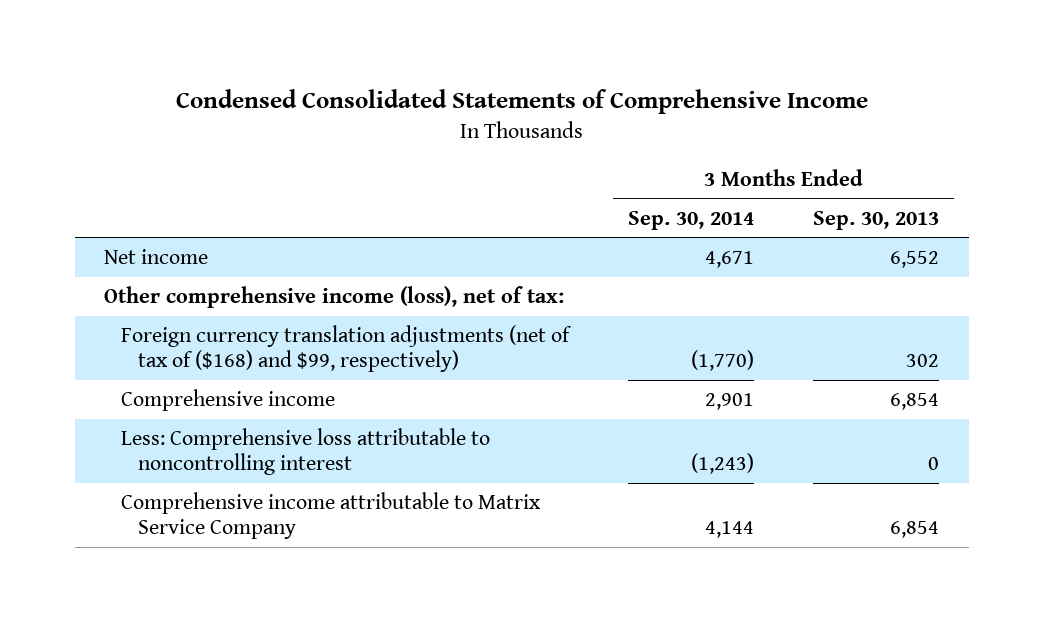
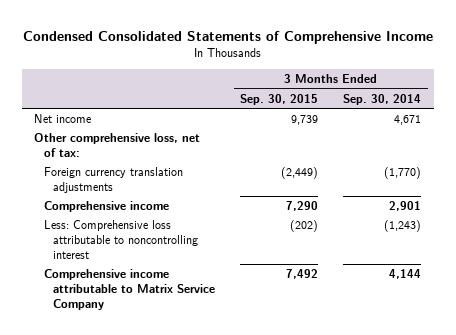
[813,210,940,230] Sep. 30, 2013 -> none
none -> [240,93,319,105] Sep. 30, 2015
[104,286,565,309] Other comprehensive income (loss), net of tax: -> [34,133,201,157] Other comprehensive loss, net of tax:
[120,325,572,373] Foreign currency translation adjustments (net of tax of ($168) and $99, respectively) -> [43,167,183,193] Foreign currency translation adjustments

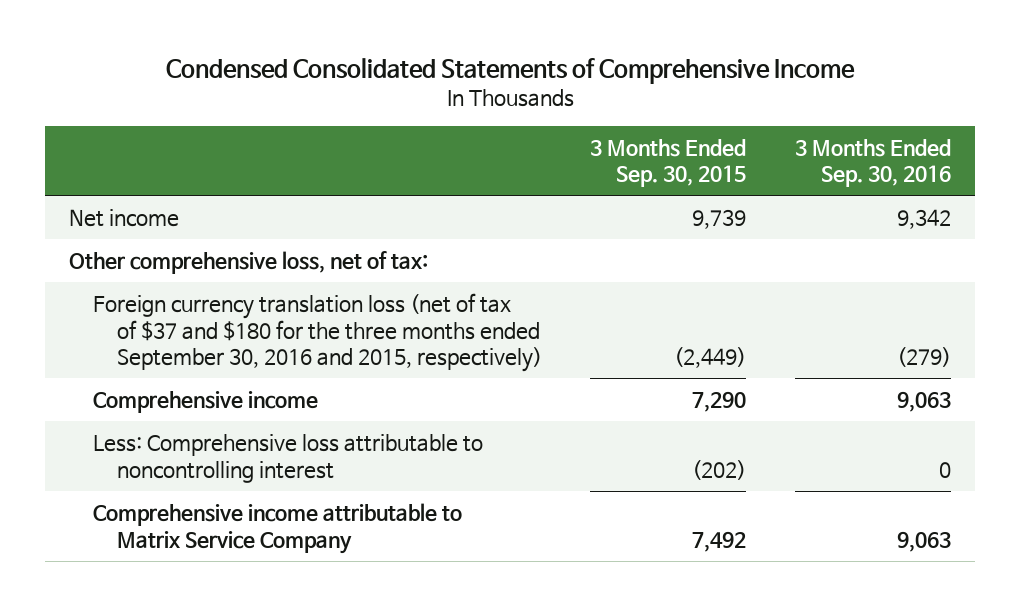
[343,93,422,105] Sep. 30, 2014 -> none
none -> [794,138,951,188] 3 Months Ended Sep. 30, 2016
[43,167,183,193] Foreign currency translation adjustments -> [92,292,542,373] Foreign currency translation loss (net of tax of $37 and $180 for the three months ended September 30, 2016 and 2015, respectively)

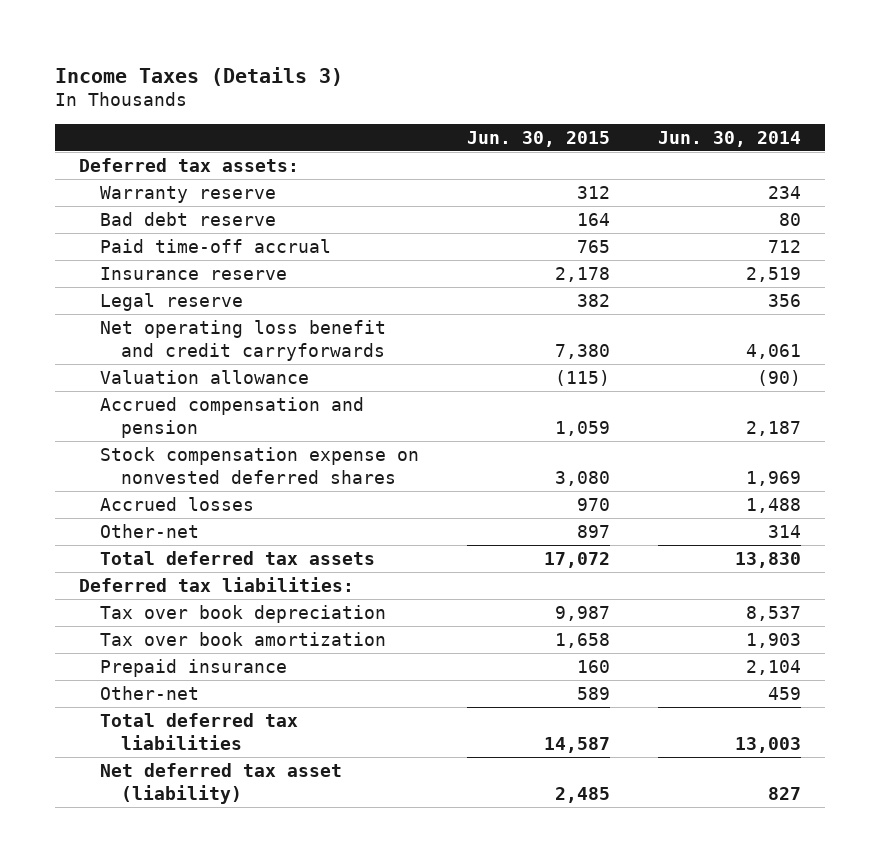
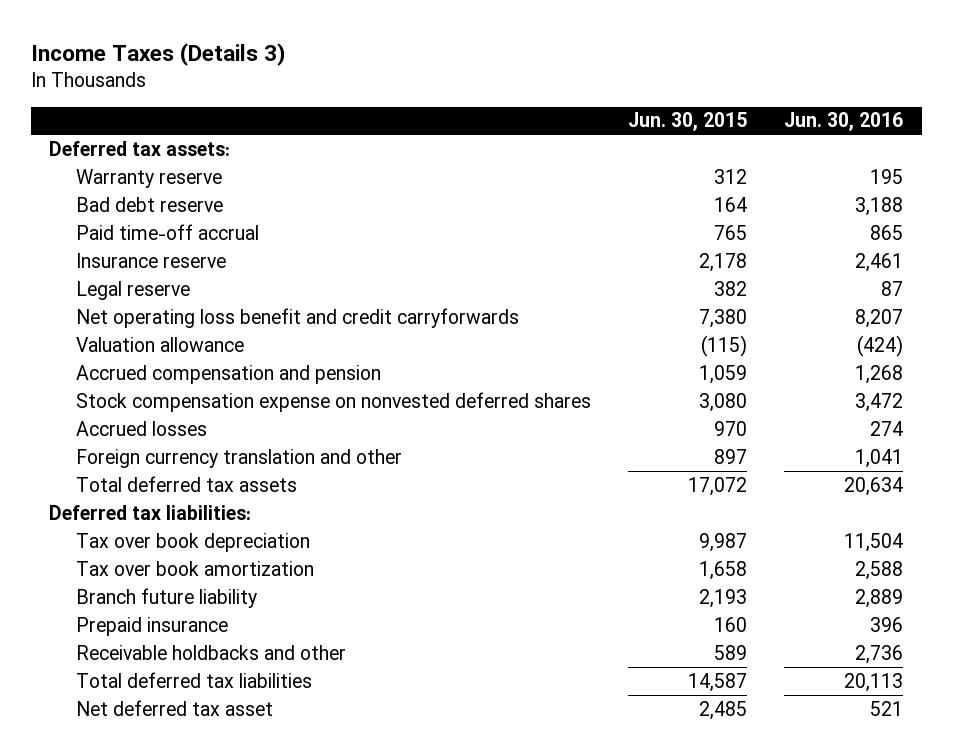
[657,130,801,147] Jun. 30, 2014 -> none
none -> [784,112,904,132] Jun. 30, 2016
[100,524,200,539] Other-net -> [75,448,402,468] Foreign currency translation and other
none -> [75,587,257,608] Branch future liability
[100,686,200,701] Other-net -> [75,644,346,660] Receivable holdbacks and other
[100,763,343,804] Net deferred tax asset (liability) -> [75,699,273,716] Net deferred tax asset

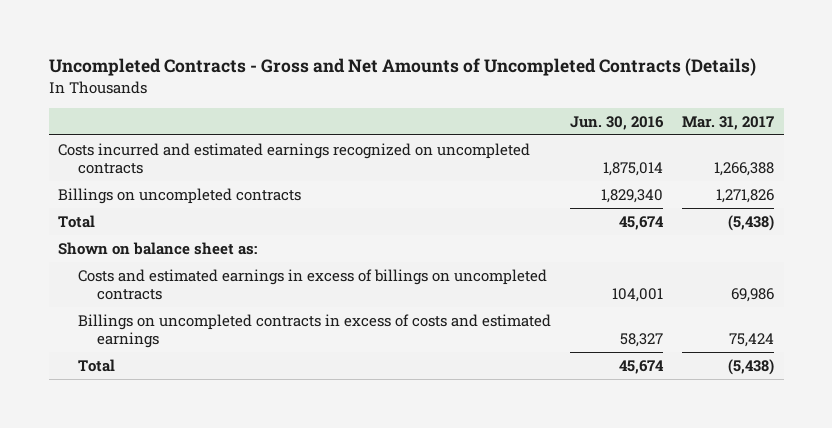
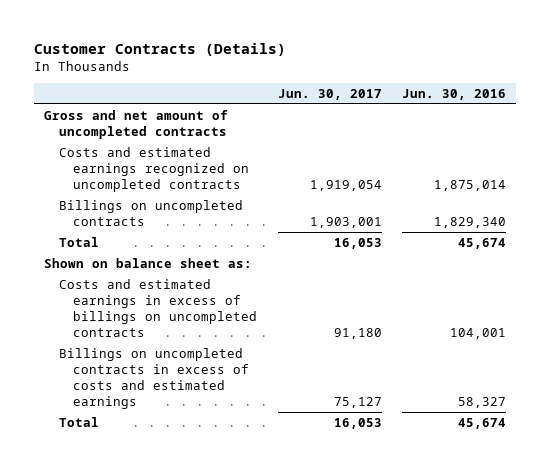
[48,58,756,77] Uncompleted Contracts - Gross and Net Amounts of Uncompleted Contracts (Details) -> [34,42,287,56] Customer Contracts (Details)
[681,115,774,130] Mar. 31, 2017 -> none
none -> [277,89,382,101] Jun. 30, 2017
none -> [44,109,229,139] Gross and net amount of uncompleted contracts
[58,142,531,174] Costs incurred and estimated earnings recognized on uncompleted contracts -> [58,146,250,192] Costs and estimated earnings recognized on uncompleted contracts

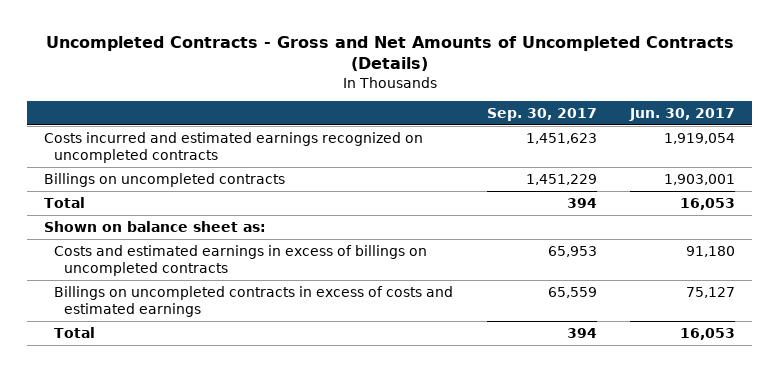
[34,42,287,56] Customer Contracts (Details) -> [45,36,734,72] Uncompleted Contracts - Gross and Net Amounts of Uncompleted Contracts (Details)
[402,89,507,101] Jun. 30, 2016 -> none
none -> [486,107,597,121] Sep. 30, 2017
[44,109,229,139] Gross and net amount of uncompleted contracts -> none
[58,146,250,192] Costs and estimated earnings recognized on uncompleted contracts -> [44,131,424,163] Costs incurred and estimated earnings recognized on uncompleted contracts

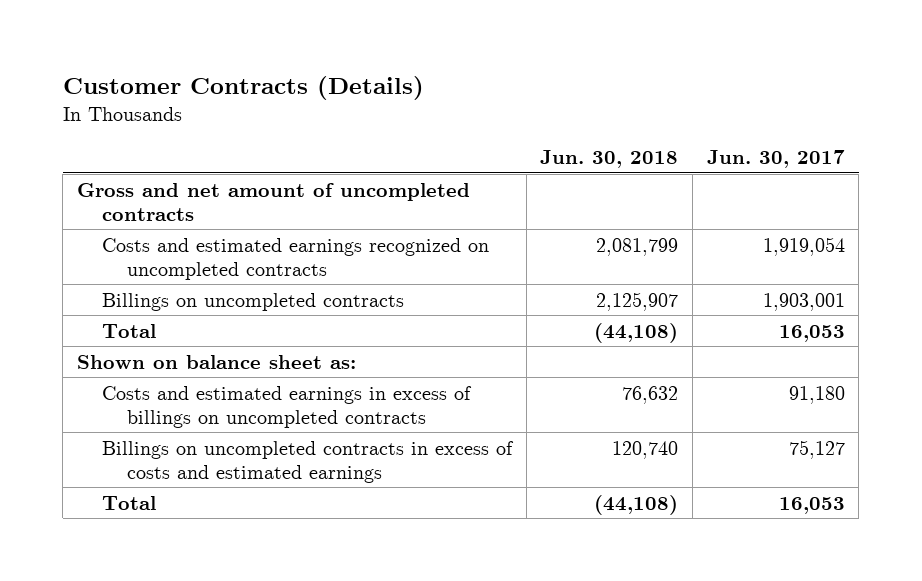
[45,36,734,72] Uncompleted Contracts - Gross and Net Amounts of Uncompleted Contracts (Details) -> [62,76,424,101] Customer Contracts (Details)
[486,107,597,121] Sep. 30, 2017 -> none
none -> [540,150,679,169] Jun. 30, 2018
none -> [76,182,470,221] Gross and net amount of uncompleted contracts
[44,131,424,163] Costs incurred and estimated earnings recognized on uncompleted contracts -> [102,237,490,280] Costs and estimated earnings recognized on uncompleted contracts

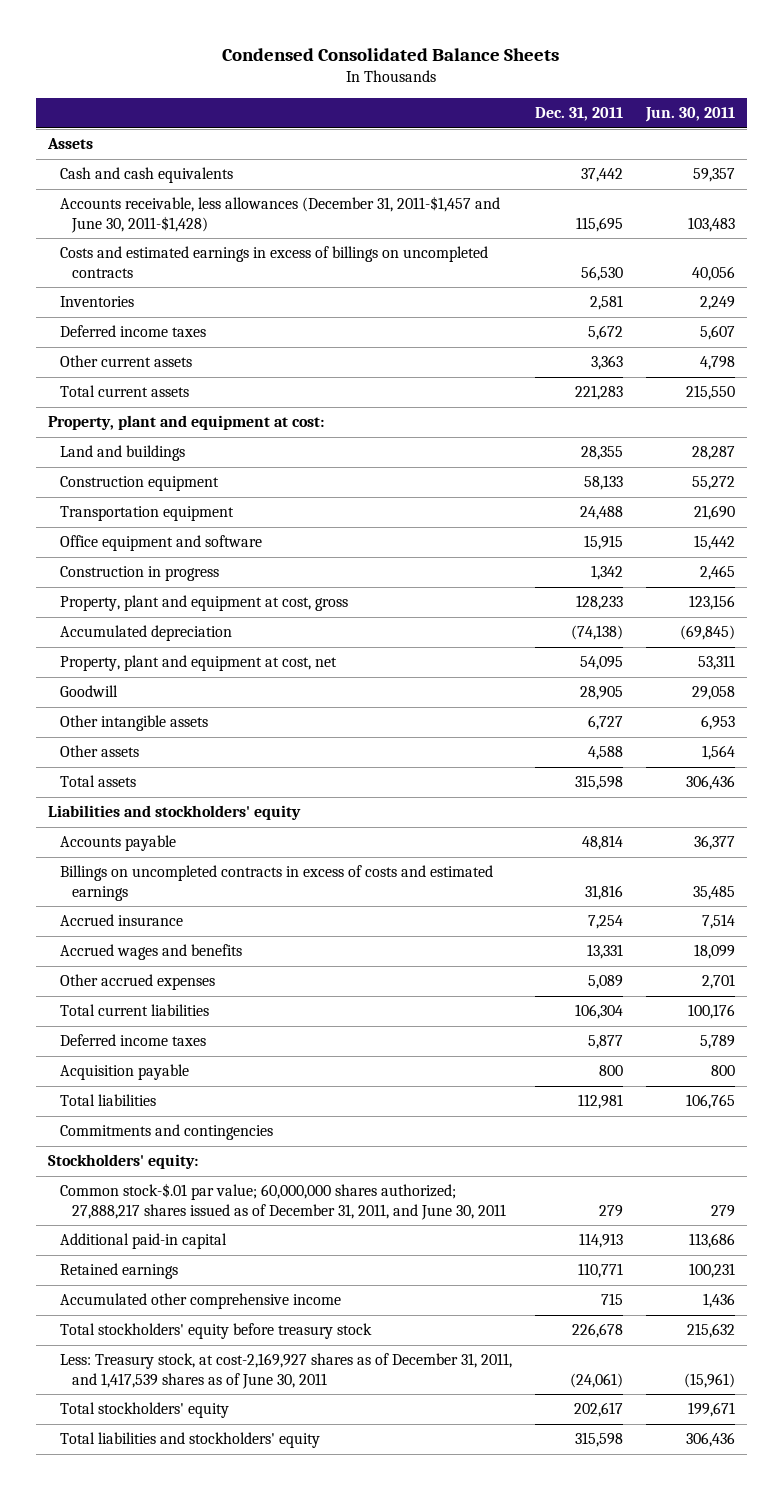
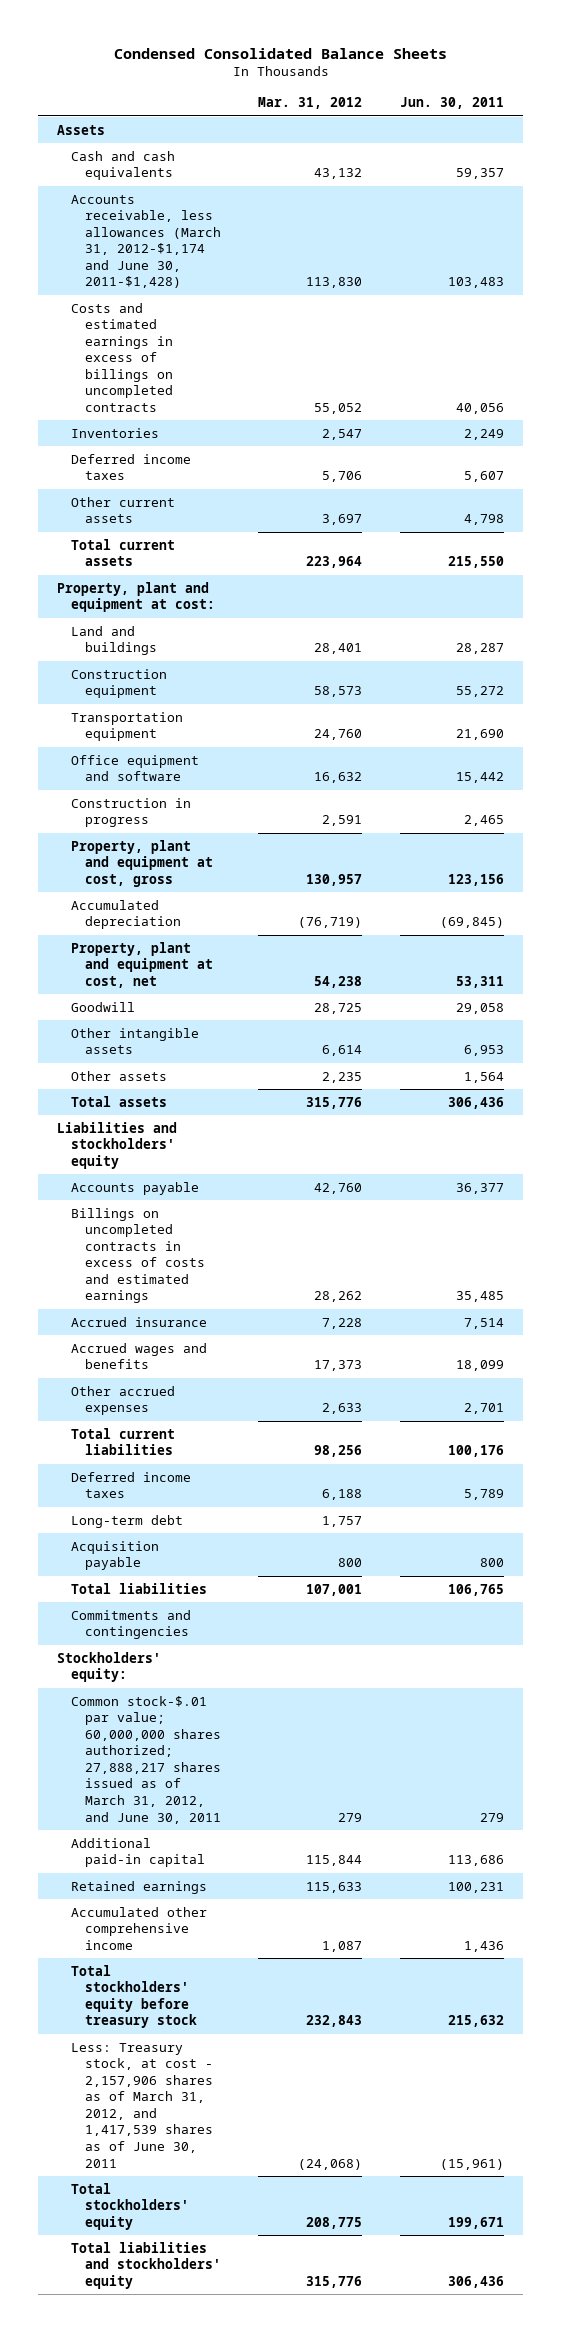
[534,107,623,122] Dec. 31, 2011 -> none
none -> [258,97,363,110] Mar. 31, 2012
[59,196,500,234] Accounts receivable, less allowances (December 31, 2011-$1,457 and June 30, 2011-$1,428) -> [70,194,221,289] Accounts receivable, less allowances (March 31, 2012-$1,174 and June 30, 2011-$1,428)
none -> [70,1514,183,1528] Long-term debt
[59,1183,506,1221] Common stock-$.01 par value; 60,000,000 shares authorized; 27,888,217 shares issued as of December 31, 2011, and June 30, 2011 -> [70,1695,221,1824] Common stock-$.01 par value; 60,000,000 shares authorized; 27,888,217 shares issued as of March 31, 2012, and June 30, 2011
[59,1353,512,1390] Less: Treasury stock, at cost-2,169,927 shares as of December 31, 2011, and 1,417,539 shares as of June 30, 2011 -> [70,2042,213,2168] Less: Treasury stock, at cost - 2,157,906 shares as of March 31, 2012, and 1,417,539 shares as of June 30, 2011

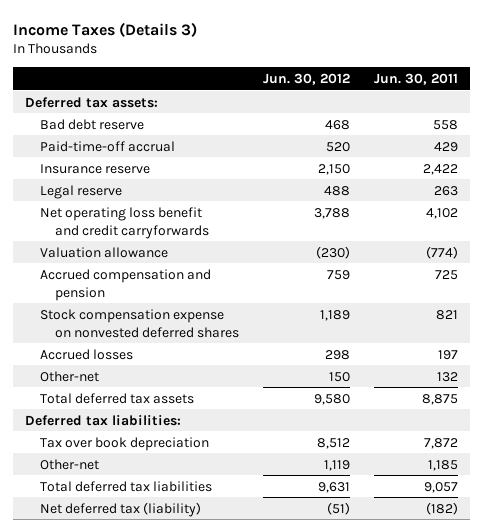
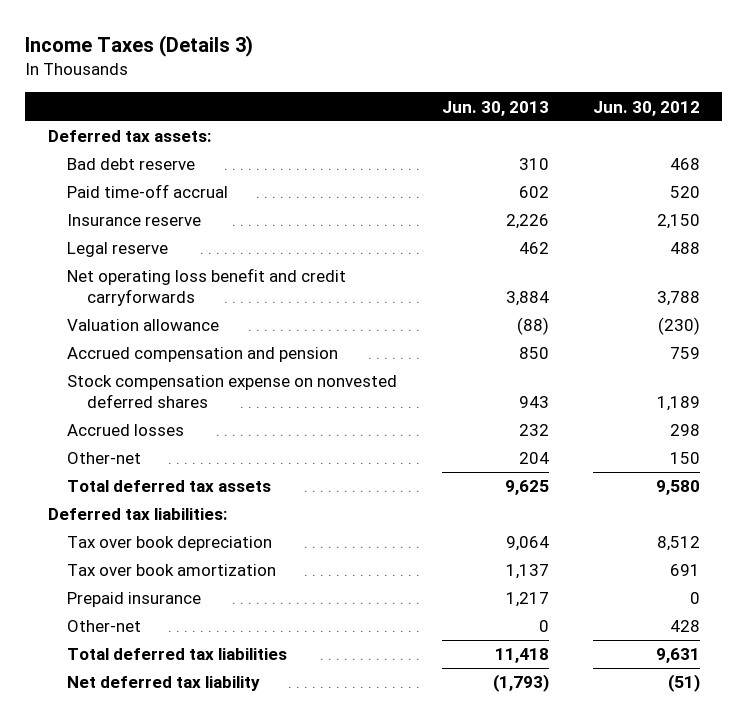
[374,72,459,85] Jun. 30, 2011 -> none
none -> [441,100,549,116] Jun. 30, 2013
[39,140,175,152] Paid-time-off accrual -> [67,184,229,199] Paid time-off accrual
none -> [67,564,277,577] Tax over book amortization
none -> [67,592,202,608] Prepaid insurance
[324,459,351,471] 1,119 -> [670,620,701,633] 428
[39,501,201,517] Net deferred tax (liability) -> [67,676,261,692] Net deferred tax liability

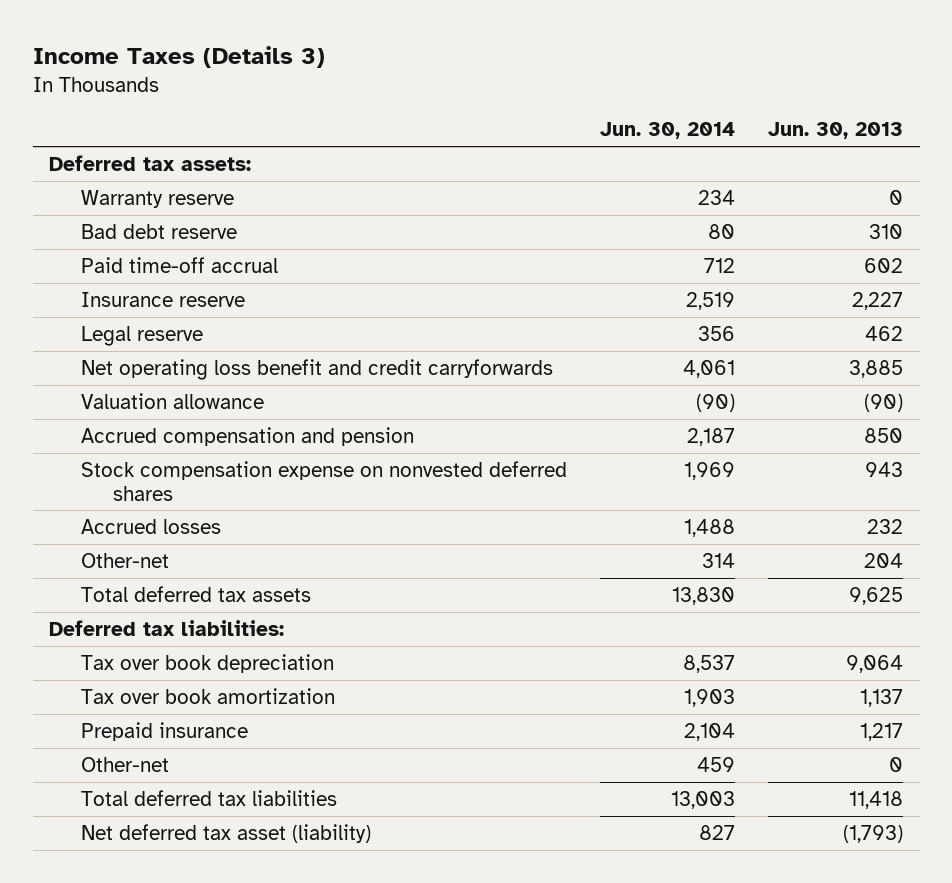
[593,100,701,116] Jun. 30, 2012 -> none
none -> [600,122,736,140] Jun. 30, 2014
none -> [81,189,235,208] Warranty reserve
[505,214,549,230] 2,226 -> [852,291,904,310] 2,227
[505,291,549,307] 3,884 -> [849,359,904,378] 3,885
[516,317,549,336] (88) -> [864,393,904,412] (90)
[67,676,261,692] Net deferred tax liability -> [81,823,372,843] Net deferred tax asset (liability)

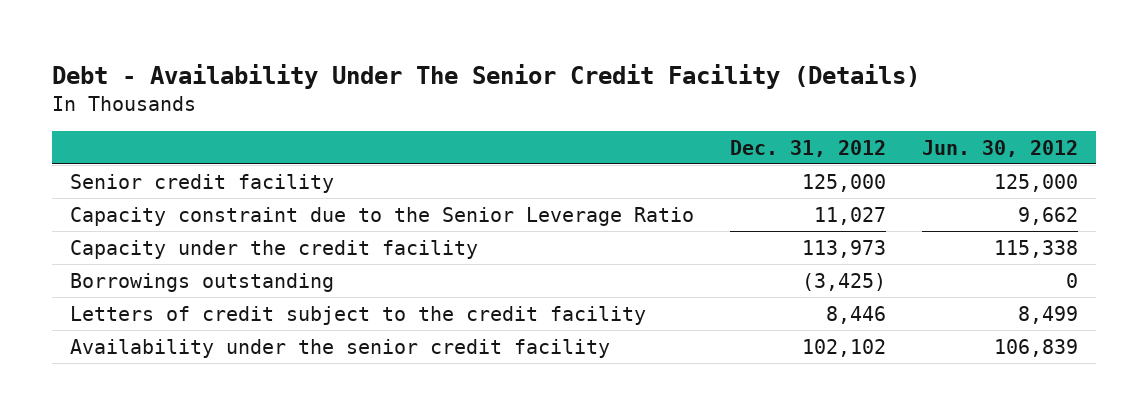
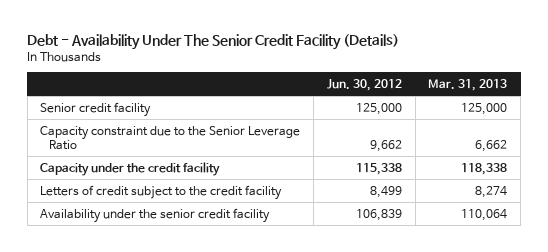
[730,140,887,158] Dec. 31, 2012 -> none
none -> [428,79,508,92] Mar. 31, 2013
[70,272,335,292] Borrowings outstanding -> none

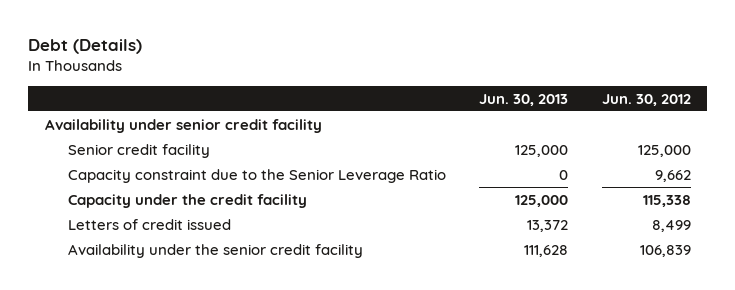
[27,34,400,51] Debt - Availability Under The Senior Credit Facility (Details) -> [28,39,143,55] Debt (Details)
[428,79,508,92] Mar. 31, 2013 -> none
none -> [479,93,569,106] Jun. 30, 2013
none -> [44,118,322,133] Availability under senior credit facility
[40,184,283,200] Letters of credit subject to the credit facility -> [68,218,232,230] Letters of credit issued

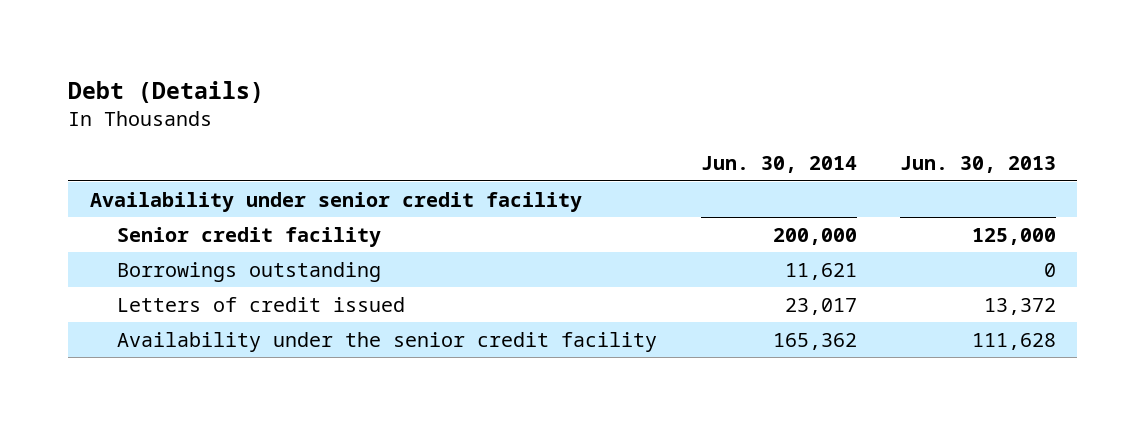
[601,93,691,106] Jun. 30, 2012 -> none
none -> [700,156,857,174] Jun. 30, 2014
[68,168,447,183] Capacity constraint due to the Senior Leverage Ratio -> none
[68,193,308,208] Capacity under the credit facility -> none
none -> [117,261,382,282] Borrowings outstanding

